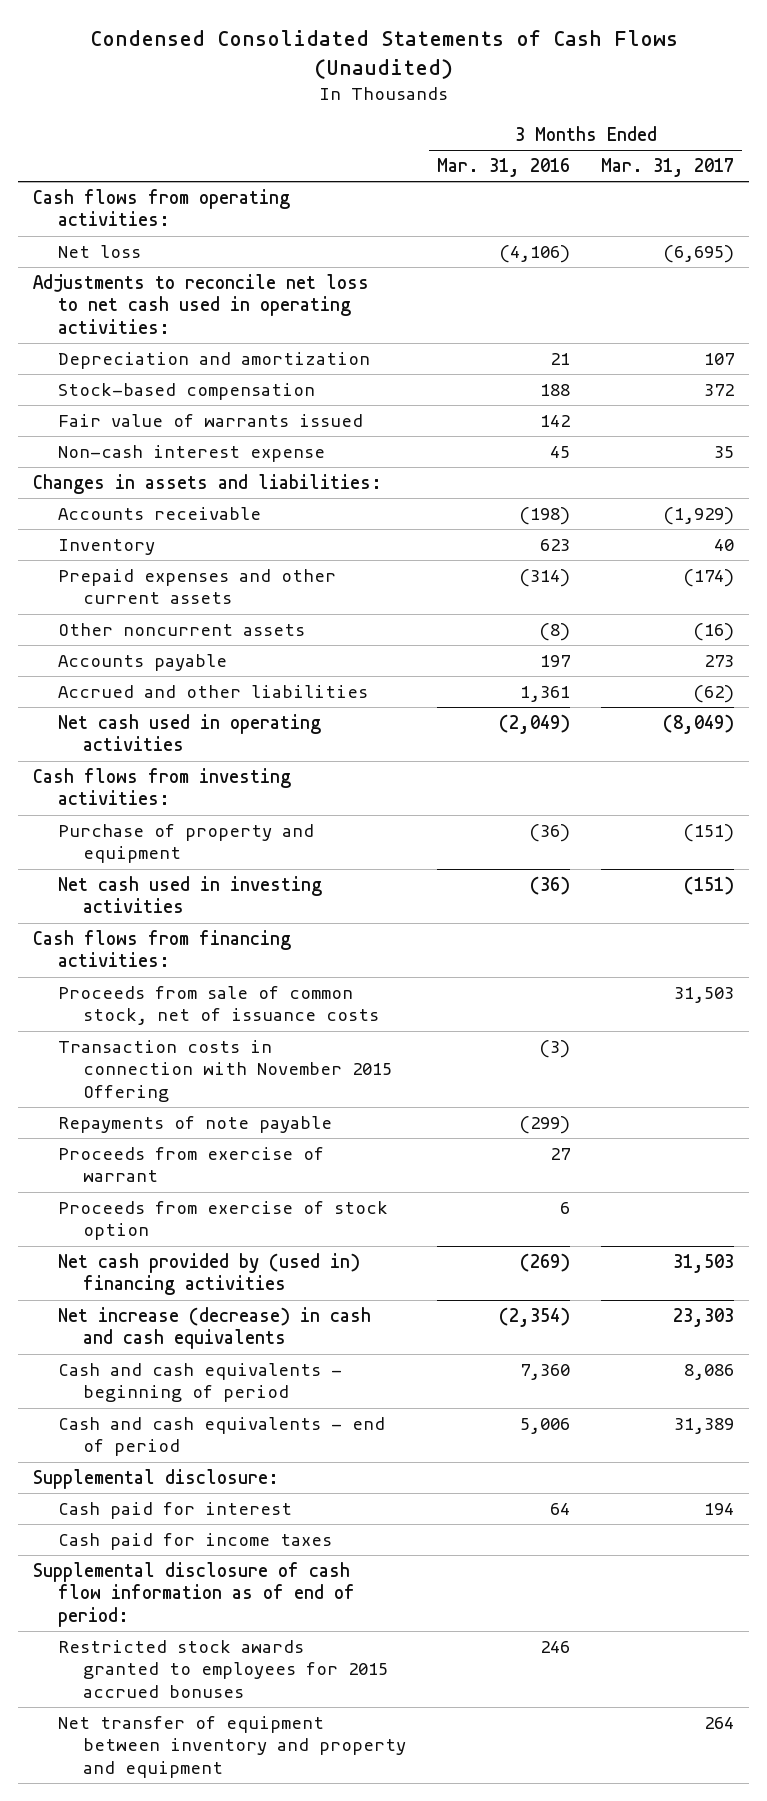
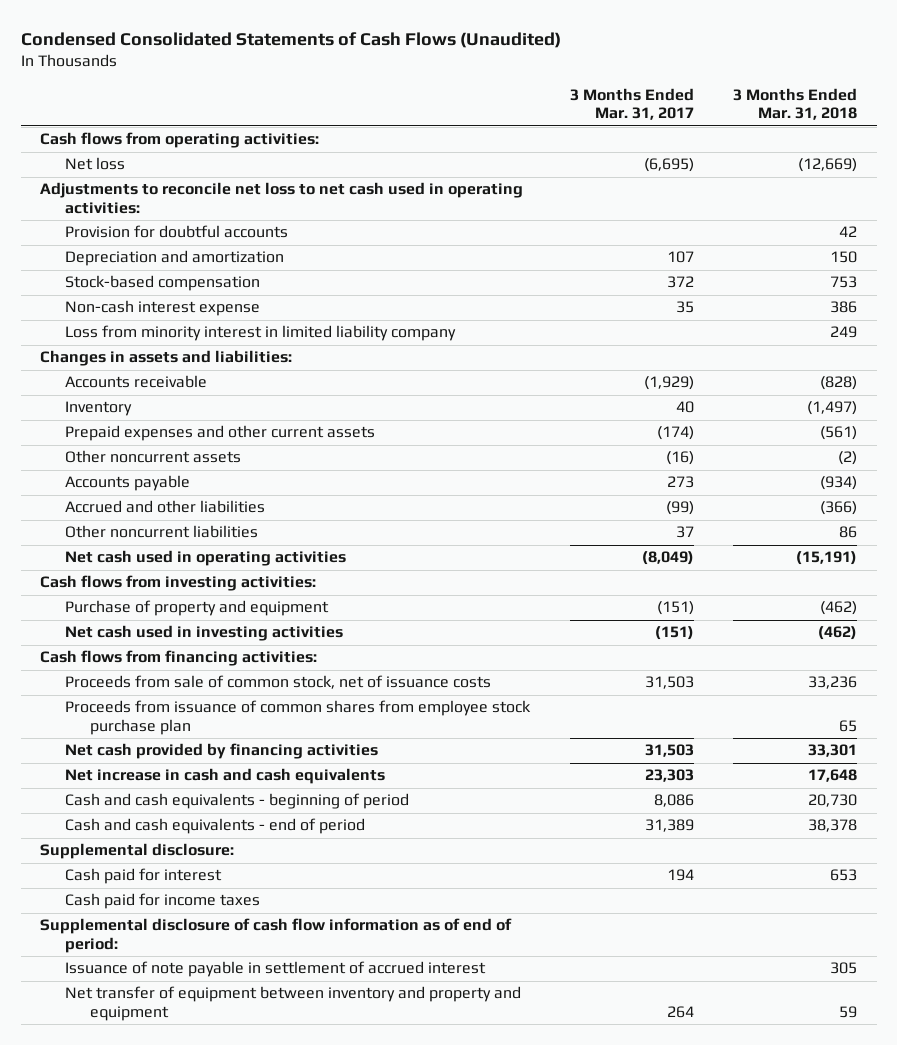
[437,158,571,178] Mar. 31, 2016 -> none
none -> [733,87,858,121] 3 Months Ended Mar. 31, 2018
none -> [65,225,289,239] Provision for doubtful accounts
[58,414,364,428] Fair value of warrants issued -> none
none -> [65,325,457,342] Loss from minority interest in limited liability company
[693,685,735,704] (62) -> [665,501,694,516] (99)
none -> [65,525,259,539] Other noncurrent liabilities
[58,1040,393,1102] Transaction costs in connection with November 2015 Offering -> none
[58,1116,333,1134] Repayments of note payable -> none
[58,1147,325,1183] Proceeds from exercise of warrant -> none
[58,1201,389,1241] Proceeds from exercise of stock option -> none
none -> [65,700,532,736] Proceeds from issuance of common shares from employee stock purchase plan
[58,1253,361,1296] Net cash provided by (used in) financing activities -> [65,743,379,760] Net cash provided by financing activities
[58,1307,372,1350] Net increase (decrease) in cash and cash equivalents -> [65,768,386,785] Net increase in cash and cash equivalents
[58,1640,389,1698] Restricted stock awards granted to employees for 2015 accrued bonuses -> none
none -> [65,961,487,978] Issuance of note payable in settlement of accrued interest

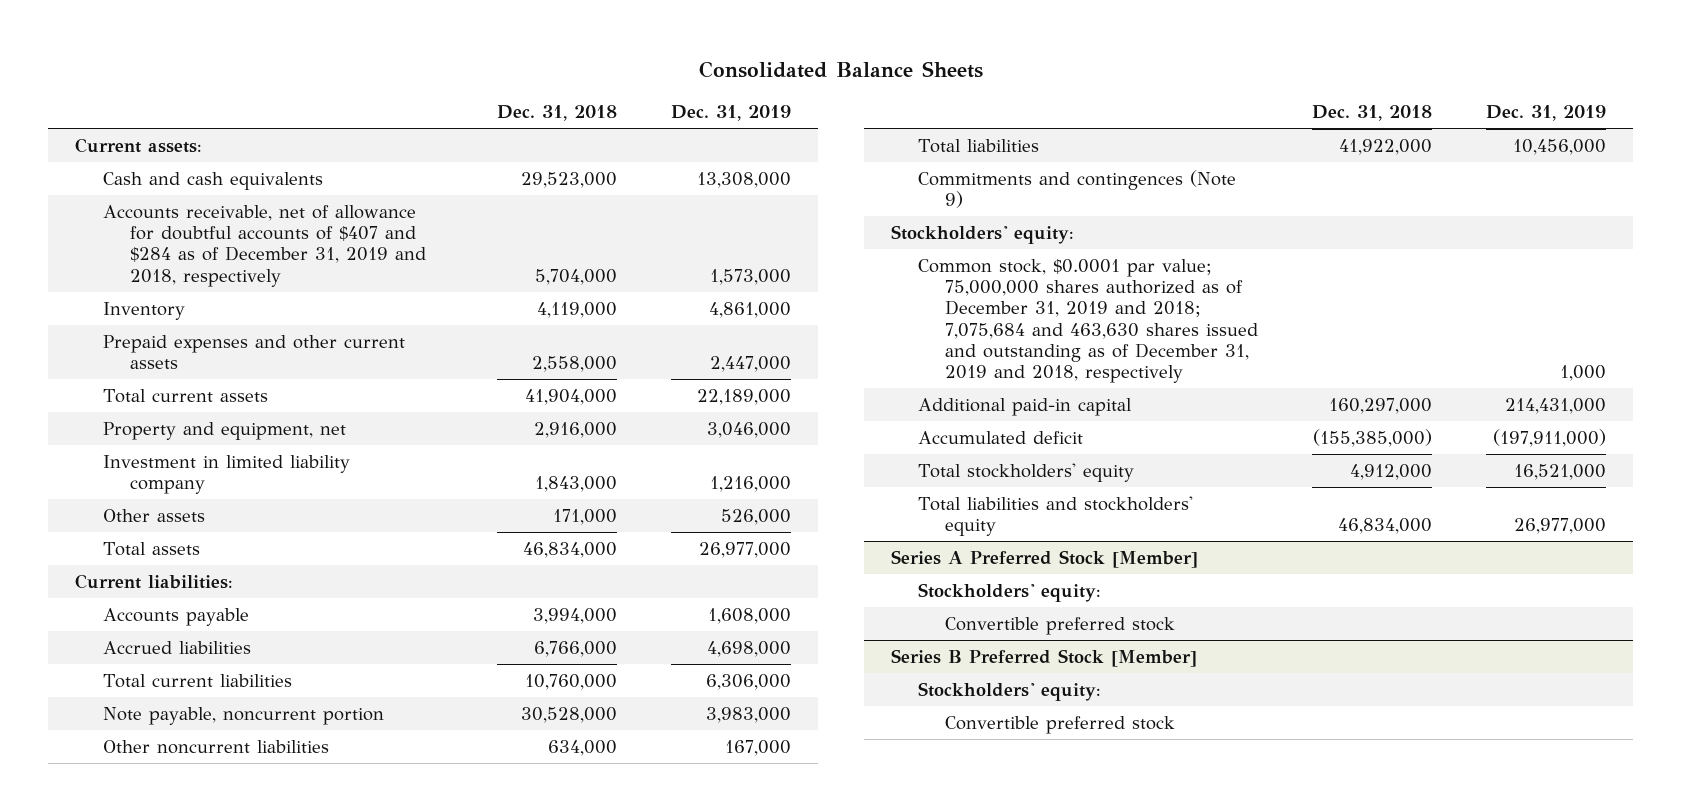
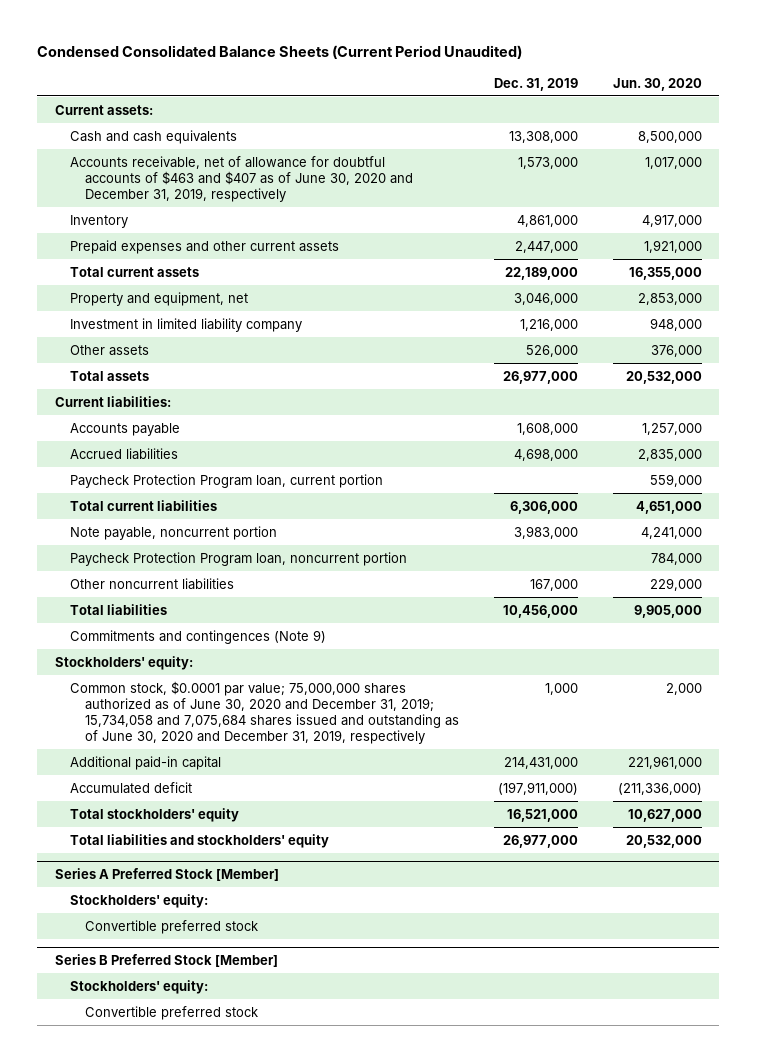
[698,60,983,78] Consolidated Balance Sheets -> [37,45,523,60] Condensed Consolidated Balance Sheets (Current Period Unaudited)
[496,105,617,122] Dec. 31, 2018 -> none
none -> [612,77,702,91] Jun. 30, 2020
[102,204,426,287] Accounts receivable, net of allowance for doubtful accounts of $407 and $284 as of December 31, 2019 and 2018, respectively -> [70,155,414,202] Accounts receivable, net of allowance for doubtful accounts of $463 and $407 as of June 30, 2020 and December 31, 2019, respectively
none -> [70,473,384,488] Paycheck Protection Program loan, current portion
none -> [70,551,408,566] Paycheck Protection Program loan, noncurrent portion
[918,258,1259,384] Common stock, $0.0001 par value; 75,000,000 shares authorized as of December 31, 2019 and 2018; 7,075,684 and 463,630 shares issued and outstanding as of December 31, 2019 and 2018, respectively -> [70,680,460,744] Common stock, $0.0001 par value; 75,000,000 shares authorized as of June 30, 2020 and December 31, 2019; 15,734,058 and 7,075,684 shares issued and outstanding as of June 30, 2020 and December 31, 2019, respectively

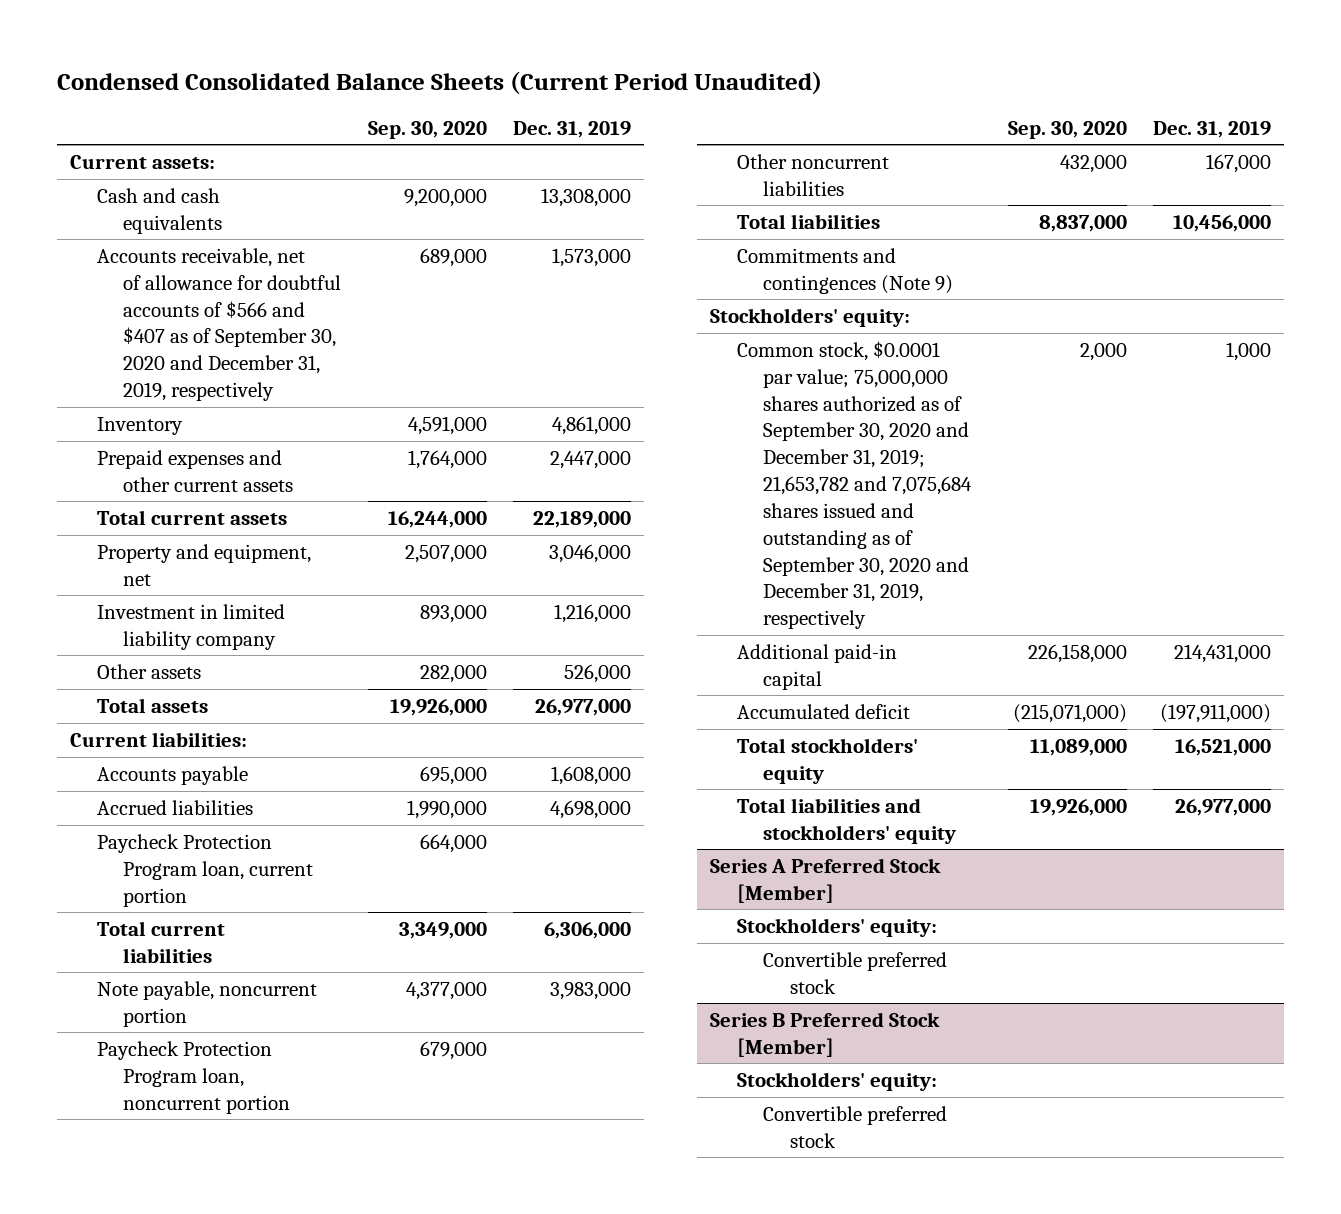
[612,77,702,91] Jun. 30, 2020 -> none
none -> [367,120,487,139] Sep. 30, 2020
[70,155,414,202] Accounts receivable, net of allowance for doubtful accounts of $463 and $407 as of June 30, 2020 and December 31, 2019, respectively -> [96,248,342,402] Accounts receivable, net of allowance for doubtful accounts of $566 and $407 as of September 30, 2020 and December 31, 2019, respectively
[70,680,460,744] Common stock, $0.0001 par value; 75,000,000 shares authorized as of June 30, 2020 and December 31, 2019; 15,734,058 and 7,075,684 shares issued and outstanding as of June 30, 2020 and December 31, 2019, respectively -> [736,341,973,630] Common stock, $0.0001 par value; 75,000,000 shares authorized as of September 30, 2020 and December 31, 2019; 21,653,782 and 7,075,684 shares issued and outstanding as of September 30, 2020 and December 31, 2019, respectively

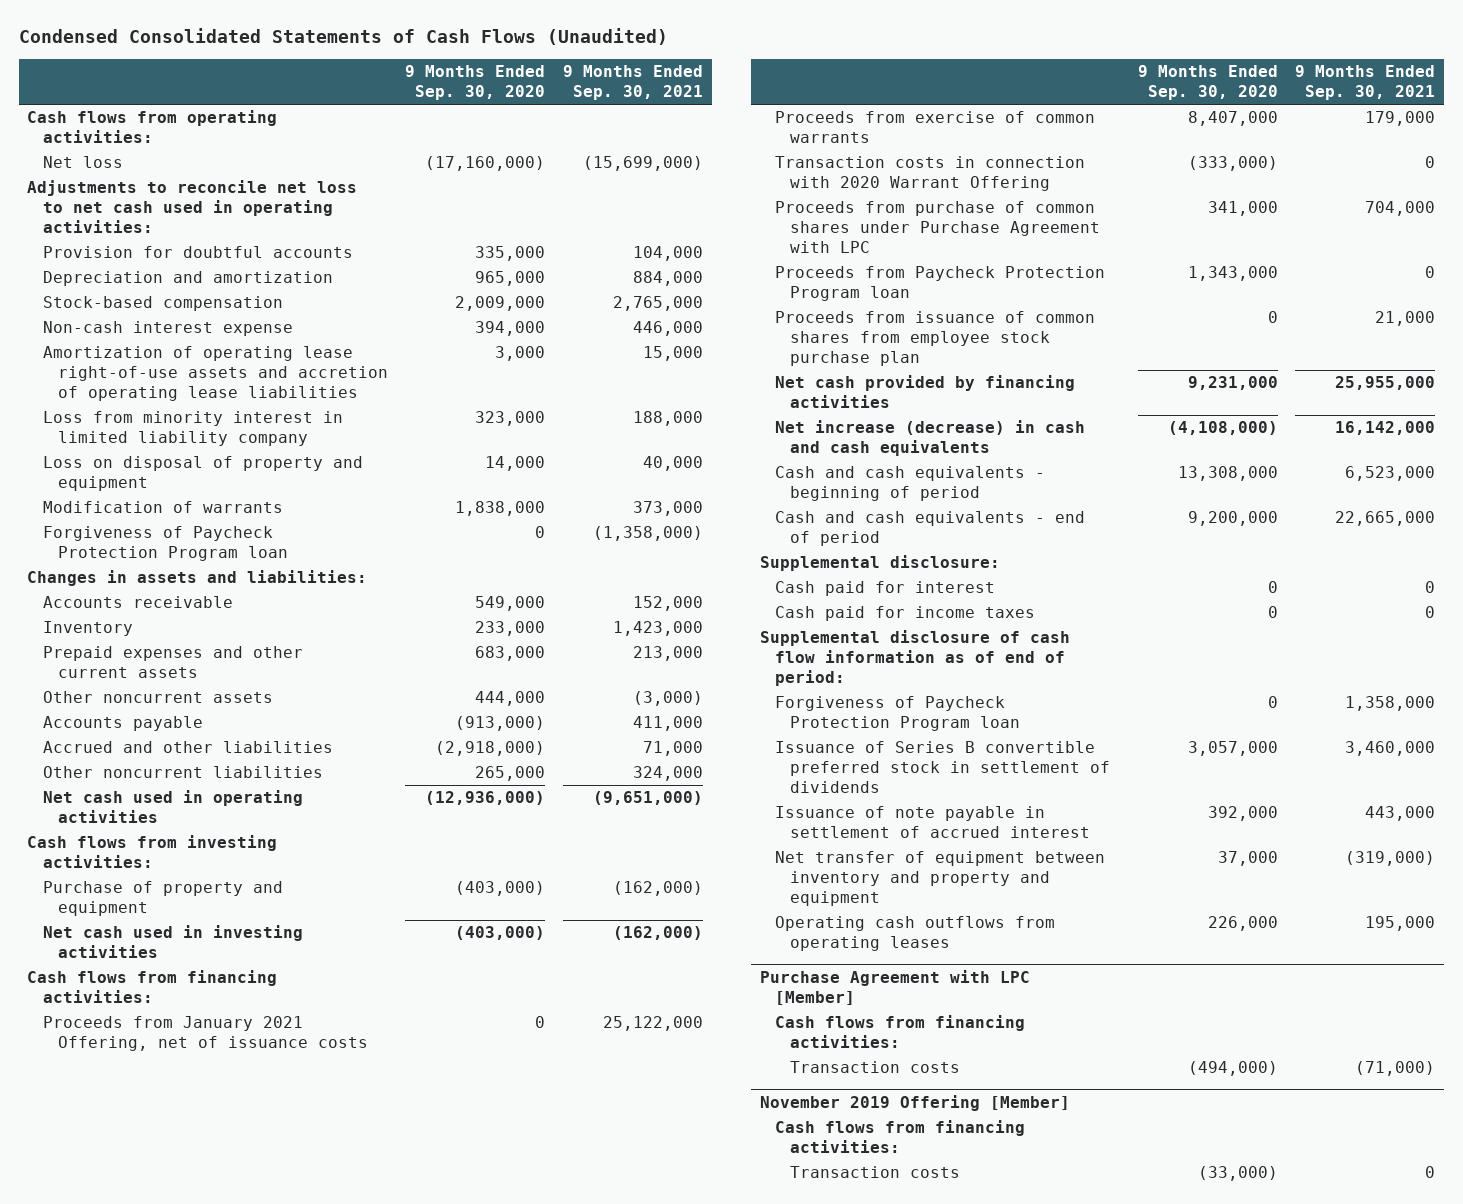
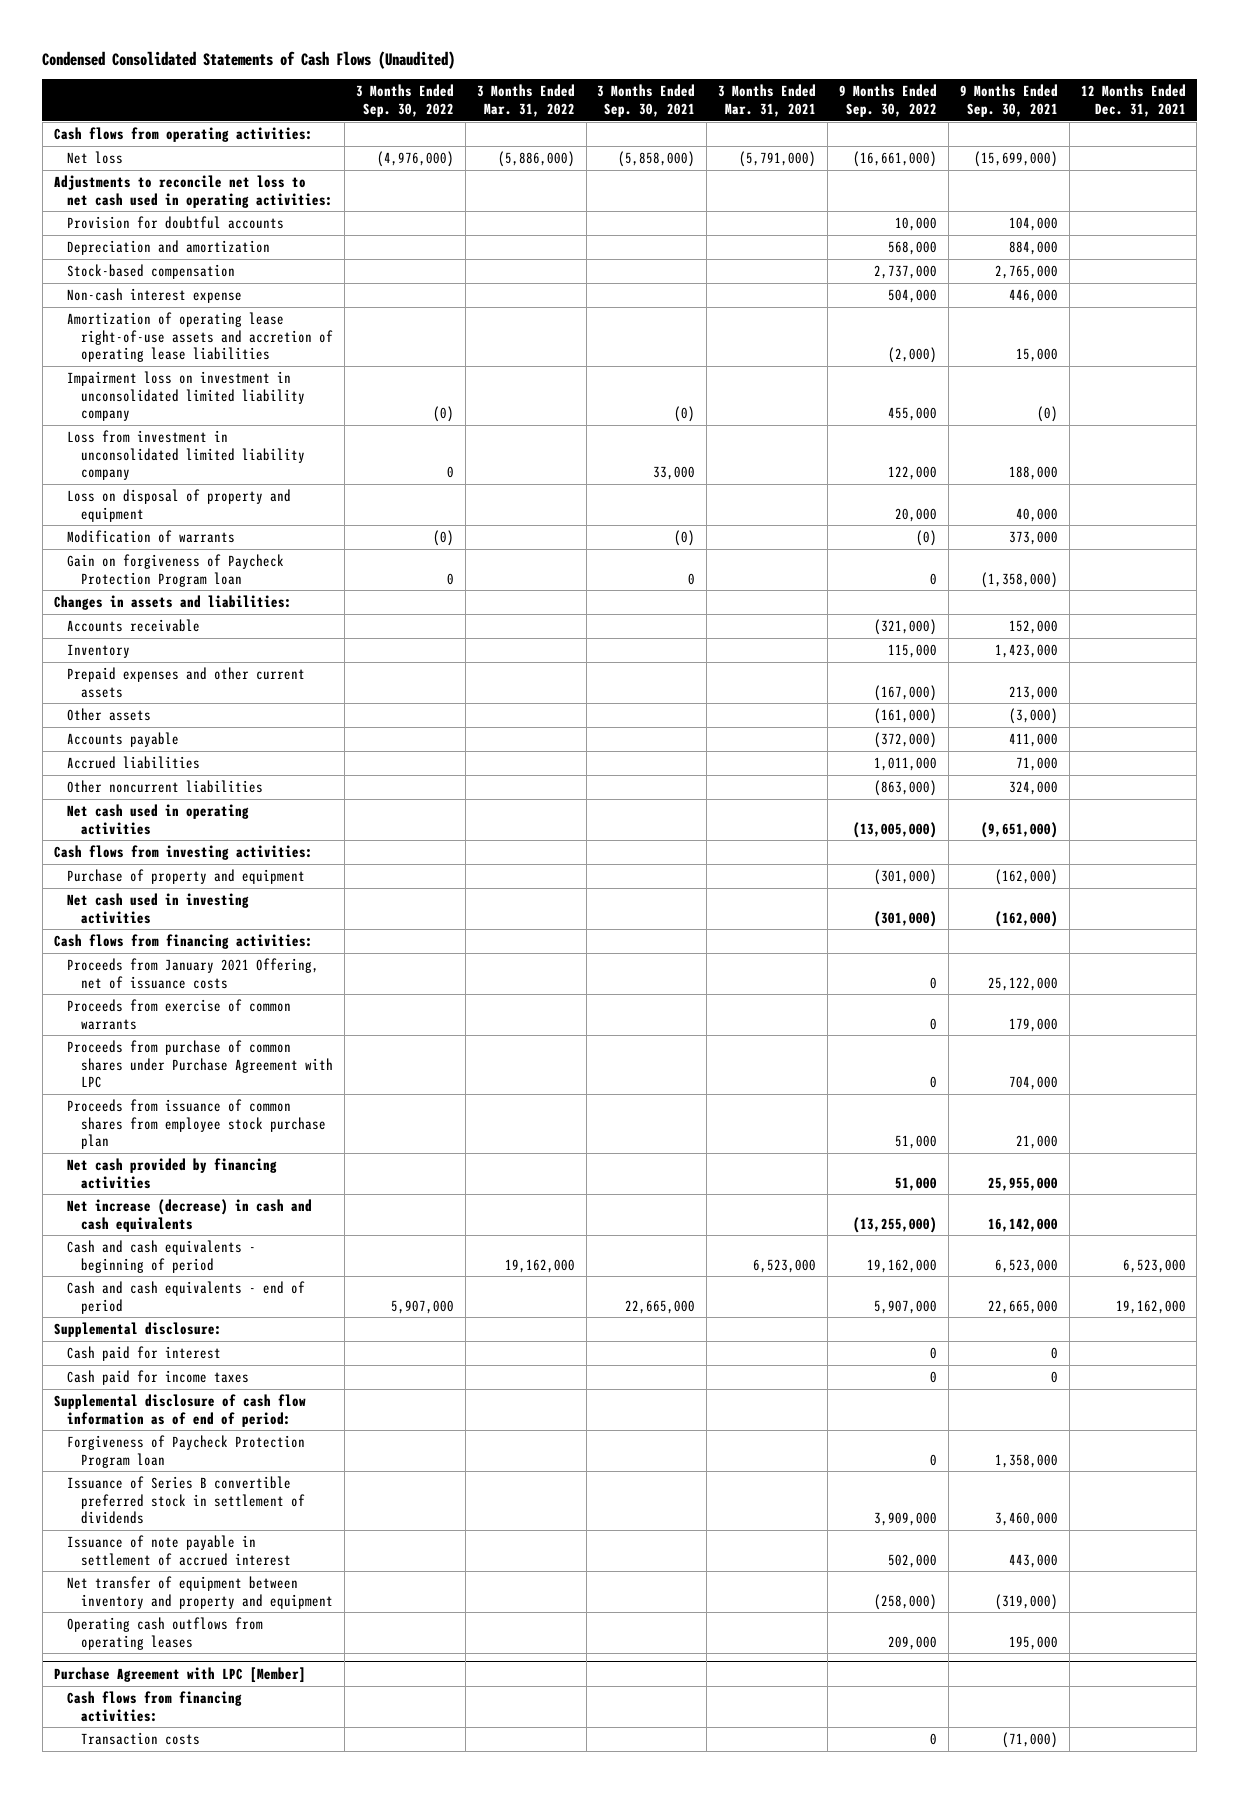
[405,65,546,101] 9 Months Ended Sep. 30, 2020 -> none
none -> [355,84,454,117] 3 Months Ended Sep. 30, 2022
none -> [476,84,575,117] 3 Months Ended Mar. 31, 2022
none -> [597,84,696,117] 3 Months Ended Sep. 30, 2021
none -> [718,84,817,117] 3 Months Ended Mar. 31, 2021
none -> [838,84,937,117] 9 Months Ended Sep. 30, 2022
none -> [1080,84,1186,117] 12 Months Ended Dec. 31, 2021
none -> [67,371,305,421] Impairment loss on investment in unconsolidated limited liability company
[42,411,343,447] Loss from minority interest in limited liability company -> [67,430,305,480] Loss from investment in unconsolidated limited liability company
[42,526,288,562] Forgiveness of Paycheck Protection Program loan -> [67,554,285,587] Gain on forgiveness of Paycheck Protection Program loan
[42,691,273,704] Other noncurrent assets -> [67,708,152,722] Other assets
[42,741,333,754] Accrued and other liabilities -> [67,756,201,770] Accrued liabilities
[774,156,1085,192] Transaction costs in connection with 2020 Warrant Offering -> none
[774,266,1105,302] Proceeds from Paycheck Protection Program loan -> none
[759,1095,1070,1112] November 2019 Offering [Member] -> none
[774,1120,1025,1154] Cash flows from financing activities: -> none
[790,1166,961,1179] Transaction costs -> none

